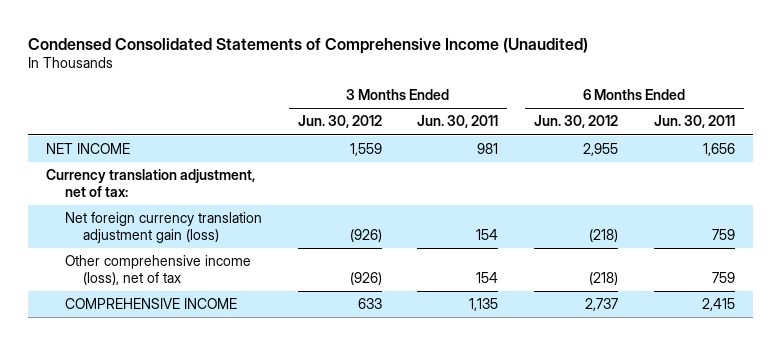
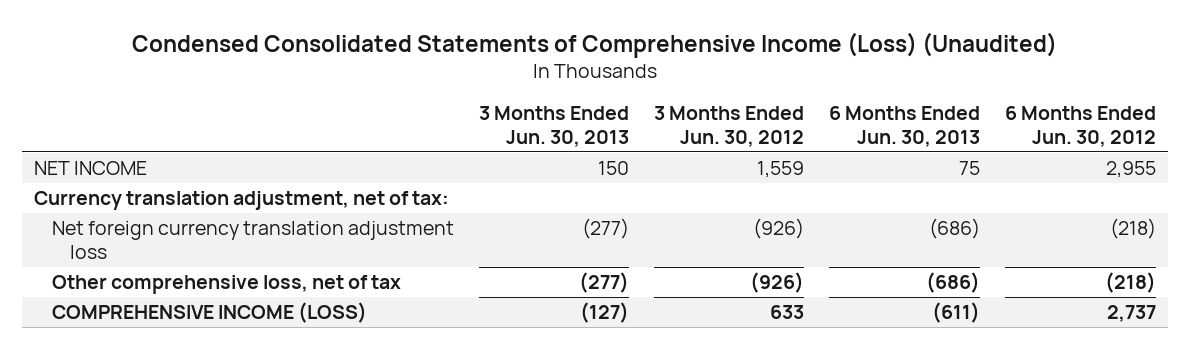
[28,37,589,54] Condensed Consolidated Statements of Comprehensive Income (Unaudited) -> [131,31,1057,58] Condensed Consolidated Statements of Comprehensive Income (Loss) (Unaudited)
[417,115,499,129] Jun. 30, 2011 -> none
[653,115,735,129] Jun. 30, 2011 -> none
none -> [478,106,629,147] 3 Months Ended Jun. 30, 2013
none -> [828,106,980,147] 6 Months Ended Jun. 30, 2013
[64,212,262,243] Net foreign currency translation adjustment gain (loss) -> [52,221,455,259] Net foreign currency translation adjustment loss
[64,255,251,285] Other comprehensive income (loss), net of tax -> [52,275,402,295] Other comprehensive loss, net of tax
[64,298,237,310] COMPREHENSIVE INCOME -> [52,302,368,324] COMPREHENSIVE INCOME (LOSS)

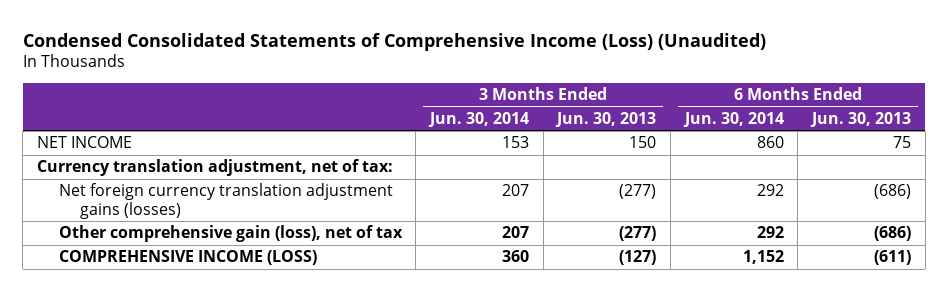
[653,106,804,147] 3 Months Ended Jun. 30, 2012 -> none
[1004,106,1156,147] 6 Months Ended Jun. 30, 2012 -> none
none -> [427,111,529,127] Jun. 30, 2014
none -> [682,111,784,127] Jun. 30, 2014
[52,221,455,259] Net foreign currency translation adjustment loss -> [58,183,393,219] Net foreign currency translation adjustment gains (losses)
[52,275,402,295] Other comprehensive loss, net of tax -> [58,225,403,243] Other comprehensive gain (loss), net of tax

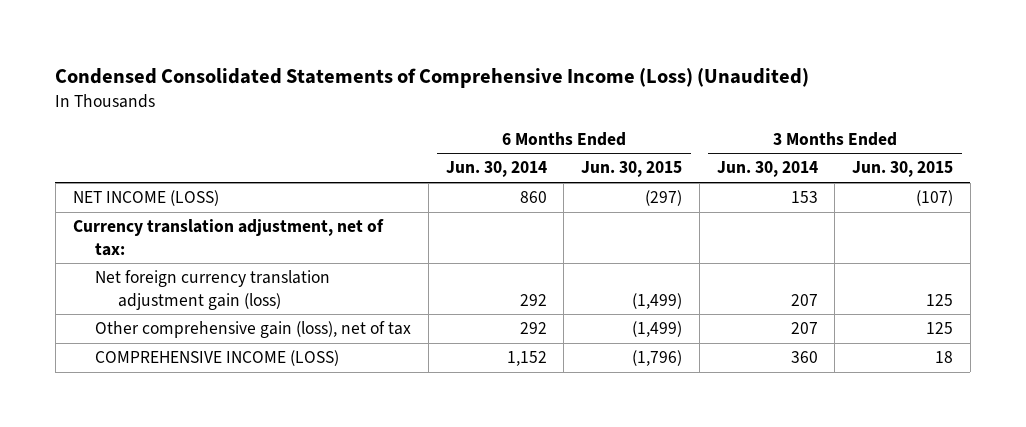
[555,111,657,127] Jun. 30, 2013 -> none
[809,111,911,127] Jun. 30, 2013 -> none
none -> [581,161,683,178] Jun. 30, 2015
none -> [852,161,954,178] Jun. 30, 2015
[37,136,133,149] NET INCOME -> [72,190,219,207] NET INCOME (LOSS)
[58,183,393,219] Net foreign currency translation adjustment gains (losses) -> [95,270,331,310] Net foreign currency translation adjustment gain (loss)

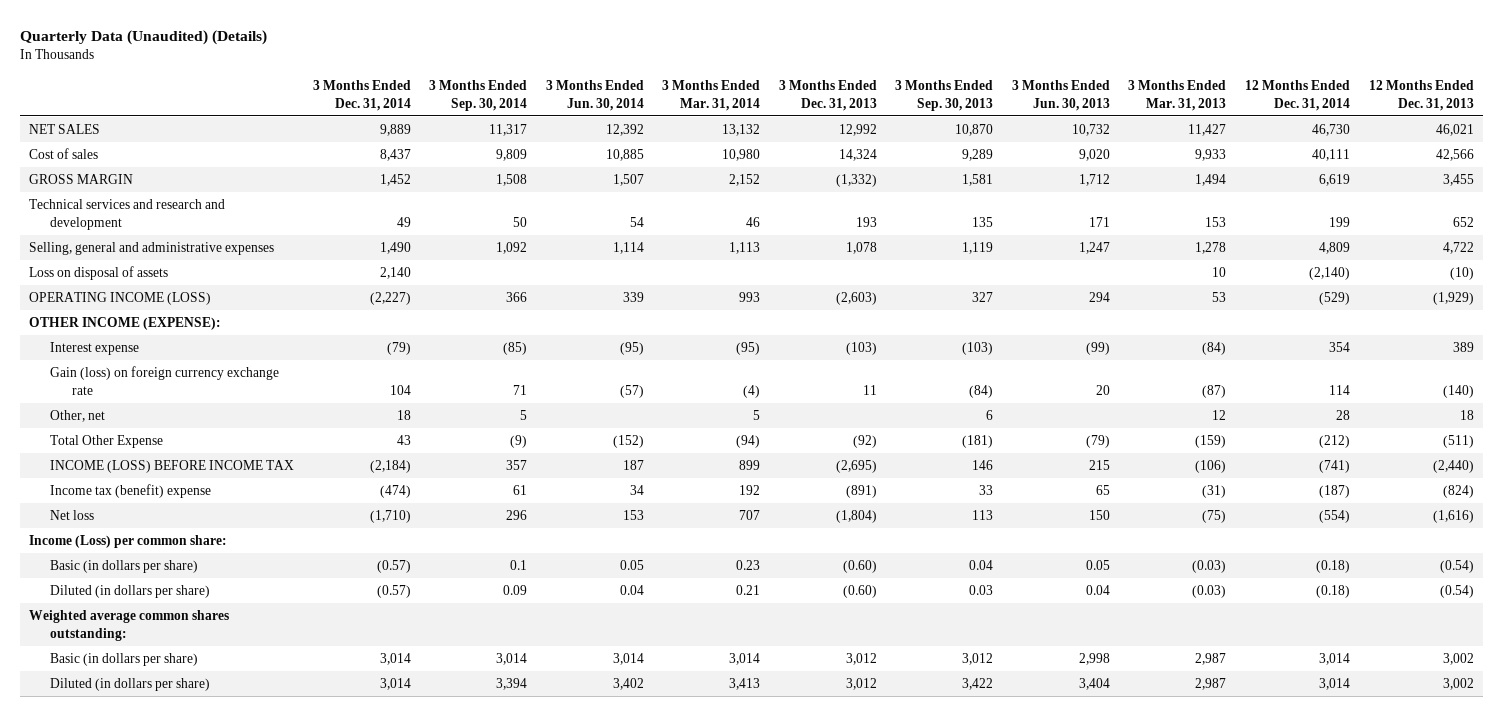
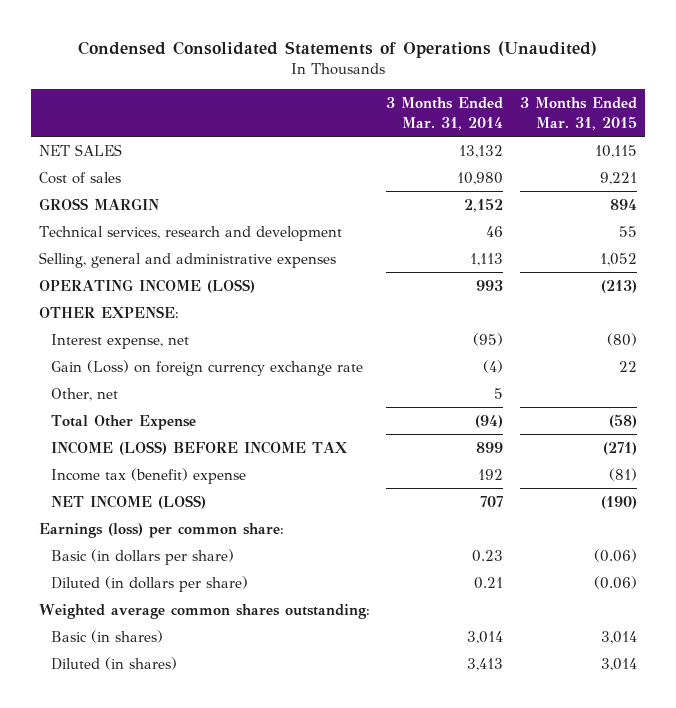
[19,29,267,45] Quarterly Data (Unaudited) (Details) -> [78,40,598,58] Condensed Consolidated Statements of Operations (Unaudited)
[312,79,411,111] 3 Months Ended Dec. 31, 2014 -> none
[429,79,528,111] 3 Months Ended Sep. 30, 2014 -> none
[545,79,644,111] 3 Months Ended Jun. 30, 2014 -> none
[778,79,877,111] 3 Months Ended Dec. 31, 2013 -> none
[895,79,994,111] 3 Months Ended Sep. 30, 2013 -> none
[1011,79,1110,111] 3 Months Ended Jun. 30, 2013 -> none
[1128,79,1227,111] 3 Months Ended Mar. 31, 2013 -> none
[1245,79,1351,111] 12 Months Ended Dec. 31, 2014 -> none
[1368,79,1474,111] 12 Months Ended Dec. 31, 2013 -> none
none -> [520,97,638,130] 3 Months Ended Mar. 31, 2015
[28,199,225,230] Technical services and research and development -> [38,225,342,241] Technical services, research and development
[28,266,168,281] Loss on disposal of assets -> none
[28,317,221,331] OTHER INCOME (EXPENSE): -> [38,305,179,318] OTHER EXPENSE:
[50,342,140,356] Interest expense -> [50,333,189,349] Interest expense, net
[50,366,280,395] Gain (loss) on foreign currency exchange rate -> [50,359,363,376] Gain (Loss) on foreign currency exchange rate
[50,510,95,521] Net loss -> [50,494,206,509] NET INCOME (LOSS)
[28,535,227,549] Income (Loss) per common share: -> [38,522,284,538] Earnings (loss) per common share:
[50,653,199,667] Basic (in dollars per share) -> [50,629,163,643] Basic (in shares)
[50,678,211,692] Diluted (in dollars per share) -> [50,656,177,670] Diluted (in shares)

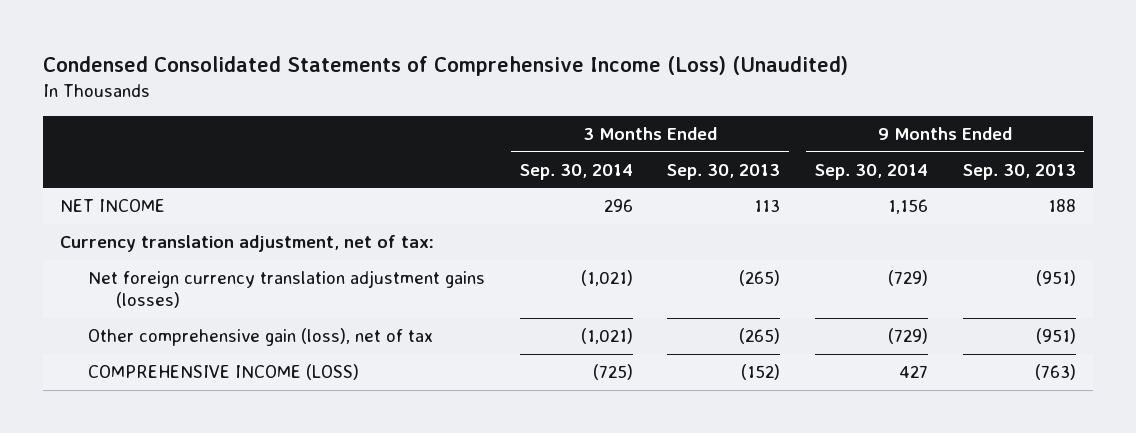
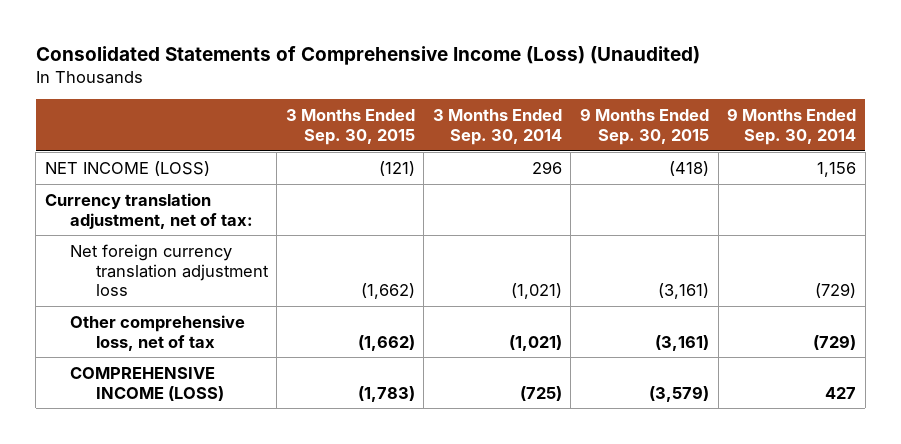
[43,56,849,77] Condensed Consolidated Statements of Comprehensive Income (Loss) (Unaudited) -> [35,45,700,65] Consolidated Statements of Comprehensive Income (Loss) (Unaudited)
[667,163,781,180] Sep. 30, 2013 -> none
[962,163,1076,180] Sep. 30, 2013 -> none
none -> [285,109,415,145] 3 Months Ended Sep. 30, 2015
none -> [579,108,709,145] 9 Months Ended Sep. 30, 2015
[60,199,166,213] NET INCOME -> [44,160,210,176] NET INCOME (LOSS)
[88,270,486,309] Net foreign currency translation adjustment gains (losses) -> [70,243,269,297] Net foreign currency translation adjustment loss
[88,328,434,347] Other comprehensive gain (loss), net of tax -> [70,314,246,351] Other comprehensive loss, net of tax

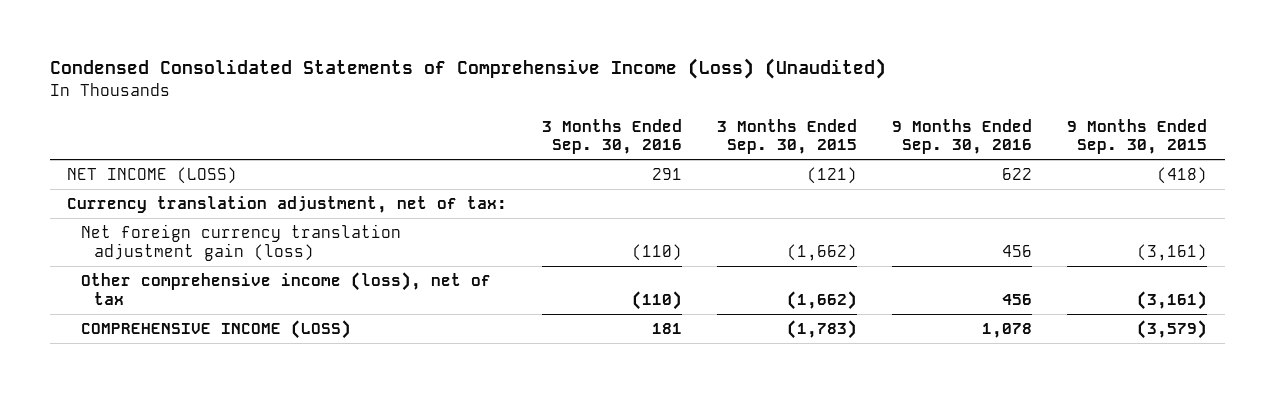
[35,45,700,65] Consolidated Statements of Comprehensive Income (Loss) (Unaudited) -> [49,58,886,80] Condensed Consolidated Statements of Comprehensive Income (Loss) (Unaudited)
[432,109,562,145] 3 Months Ended Sep. 30, 2014 -> none
[727,108,857,145] 9 Months Ended Sep. 30, 2014 -> none
none -> [542,118,683,155] 3 Months Ended Sep. 30, 2016
none -> [892,118,1033,155] 9 Months Ended Sep. 30, 2016
[70,243,269,297] Net foreign currency translation adjustment loss -> [80,224,401,261] Net foreign currency translation adjustment gain (loss)
[70,314,246,351] Other comprehensive loss, net of tax -> [80,272,491,305] Other comprehensive income (loss), net of tax

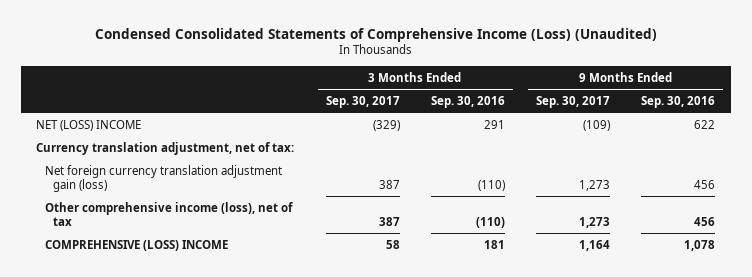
[717,118,858,155] 3 Months Ended Sep. 30, 2015 -> none
[1067,118,1208,155] 9 Months Ended Sep. 30, 2015 -> none
none -> [325,96,400,109] Sep. 30, 2017
none -> [536,96,611,109] Sep. 30, 2017
[67,167,238,185] NET INCOME (LOSS) -> [36,119,142,131] NET (LOSS) INCOME
[80,320,351,340] COMPREHENSIVE INCOME (LOSS) -> [44,239,228,251] COMPREHENSIVE (LOSS) INCOME

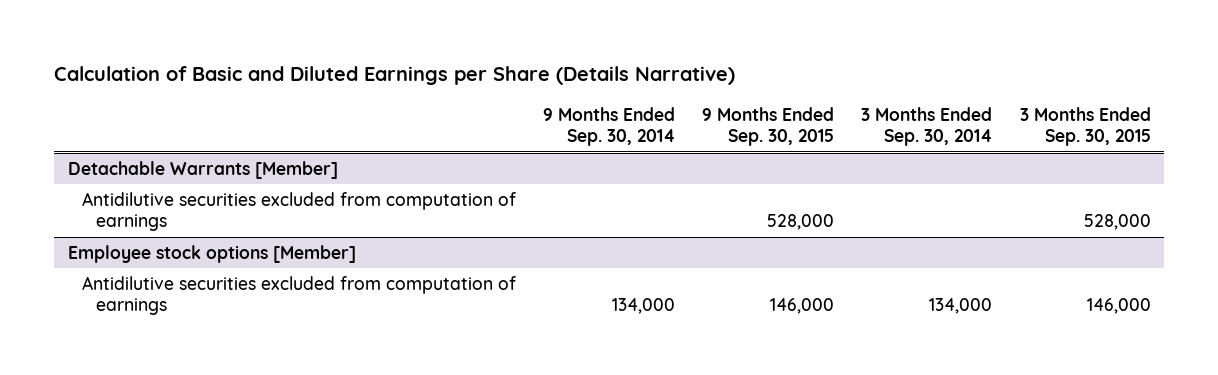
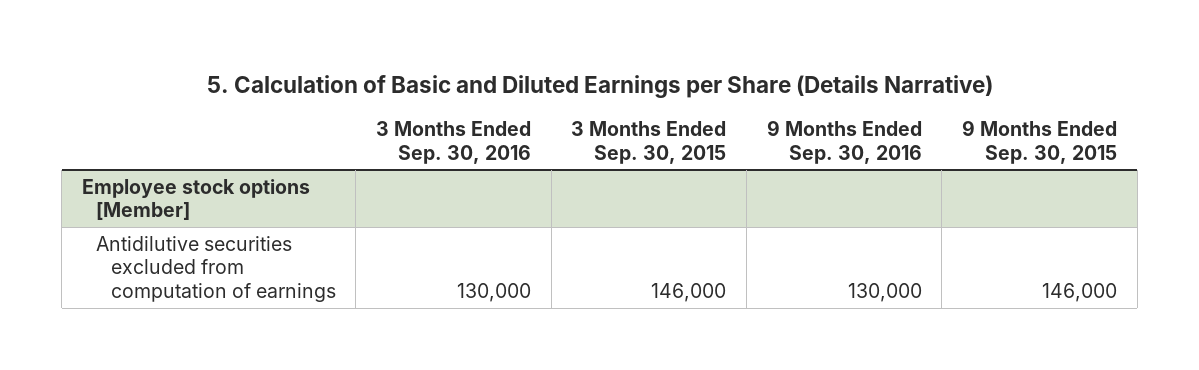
[54,66,736,86] Calculation of Basic and Diluted Earnings per Share (Details Narrative) -> [206,74,993,98] 5. Calculation of Basic and Diluted Earnings per Share (Details Narrative)
[542,106,675,147] 9 Months Ended Sep. 30, 2014 -> none
[861,106,993,147] 3 Months Ended Sep. 30, 2014 -> none
none -> [376,120,532,164] 3 Months Ended Sep. 30, 2016
none -> [766,119,922,164] 9 Months Ended Sep. 30, 2016
[67,160,338,179] Detachable Warrants [Member] -> none
[81,191,516,232] Antidilutive securities excluded from computation of earnings -> none

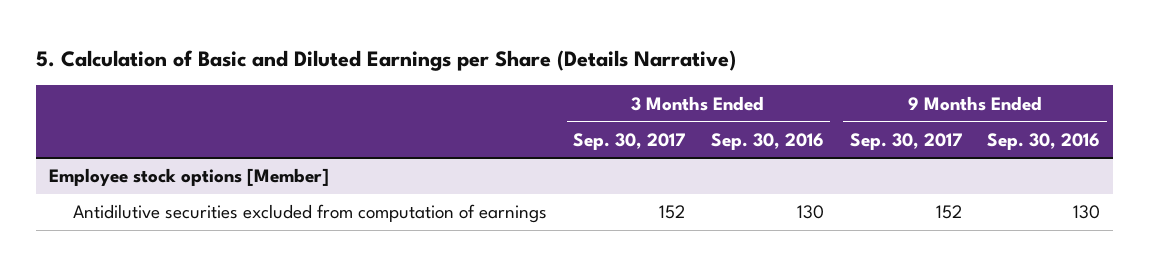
[571,120,727,164] 3 Months Ended Sep. 30, 2015 -> none
[962,119,1118,164] 9 Months Ended Sep. 30, 2015 -> none
none -> [573,132,686,150] Sep. 30, 2017
none -> [849,132,962,150] Sep. 30, 2017
[457,283,532,303] 130,000 -> [796,205,824,220] 130
[847,283,922,303] 130,000 -> [1073,205,1101,220] 130

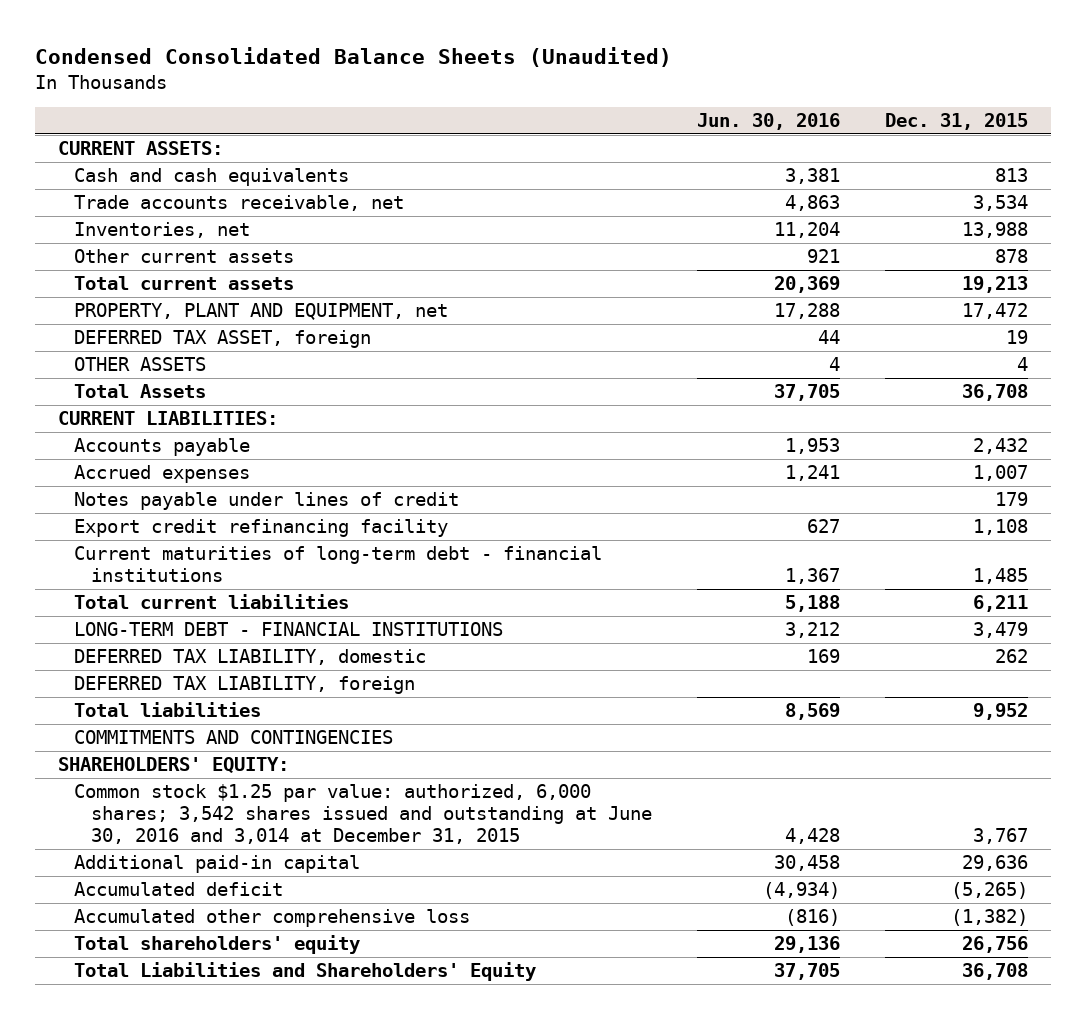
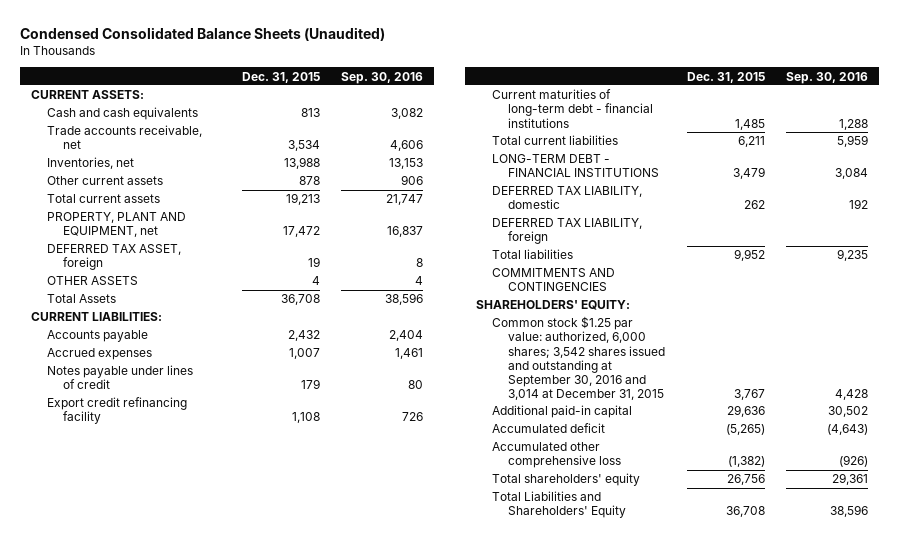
[696,113,840,131] Jun. 30, 2016 -> none
none -> [341,71,424,84] Sep. 30, 2016
[74,784,652,845] Common stock $1.25 par value: authorized, 6,000 shares; 3,542 shares issued and outstanding at June 30, 2016 and 3,014 at December 31, 2015 -> [491,316,665,400] Common stock $1.25 par value: authorized, 6,000 shares; 3,542 shares issued and outstanding at September 30, 2016 and 3,014 at December 31, 2015

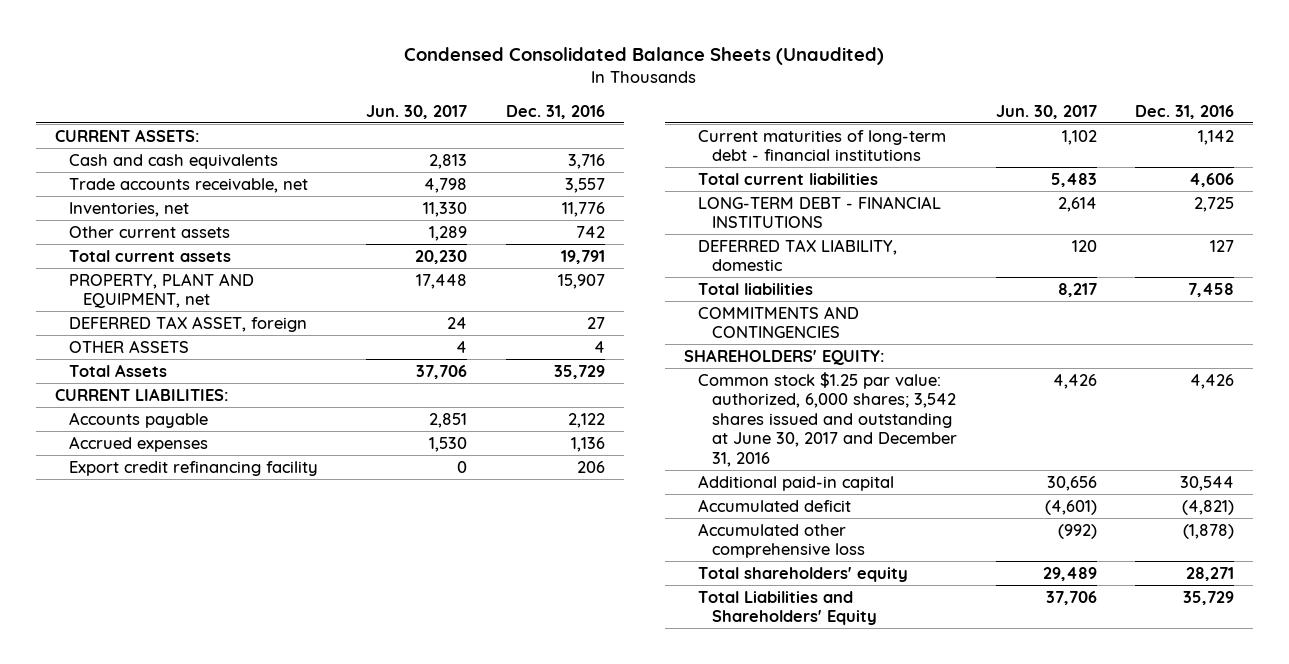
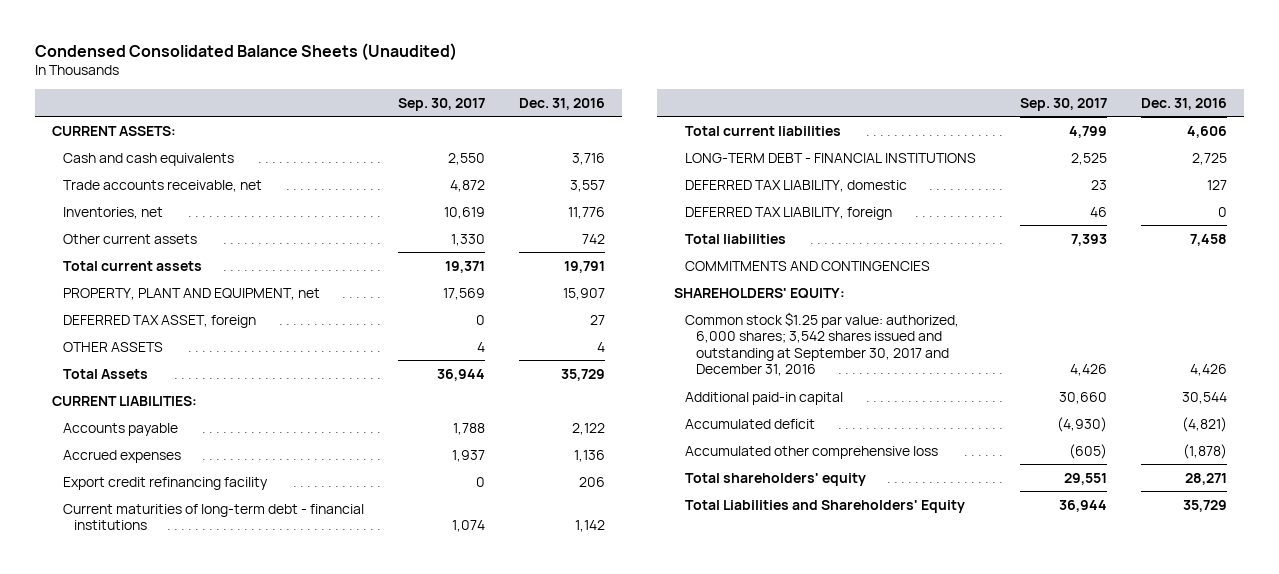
[366,104,468,119] Jun. 30, 2017 -> none
none -> [398,97,486,111] Sep. 30, 2017
none -> [684,206,892,220] DEFERRED TAX LIABILITY, foreign
[697,371,958,467] Common stock $1.25 par value: authorized, 6,000 shares; 3,542 shares issued and outstanding at June 30, 2017 and December 31, 2016 -> [684,311,959,377] Common stock $1.25 par value: authorized, 6,000 shares; 3,542 shares issued and outstanding at September 30, 2017 and December 31, 2016

